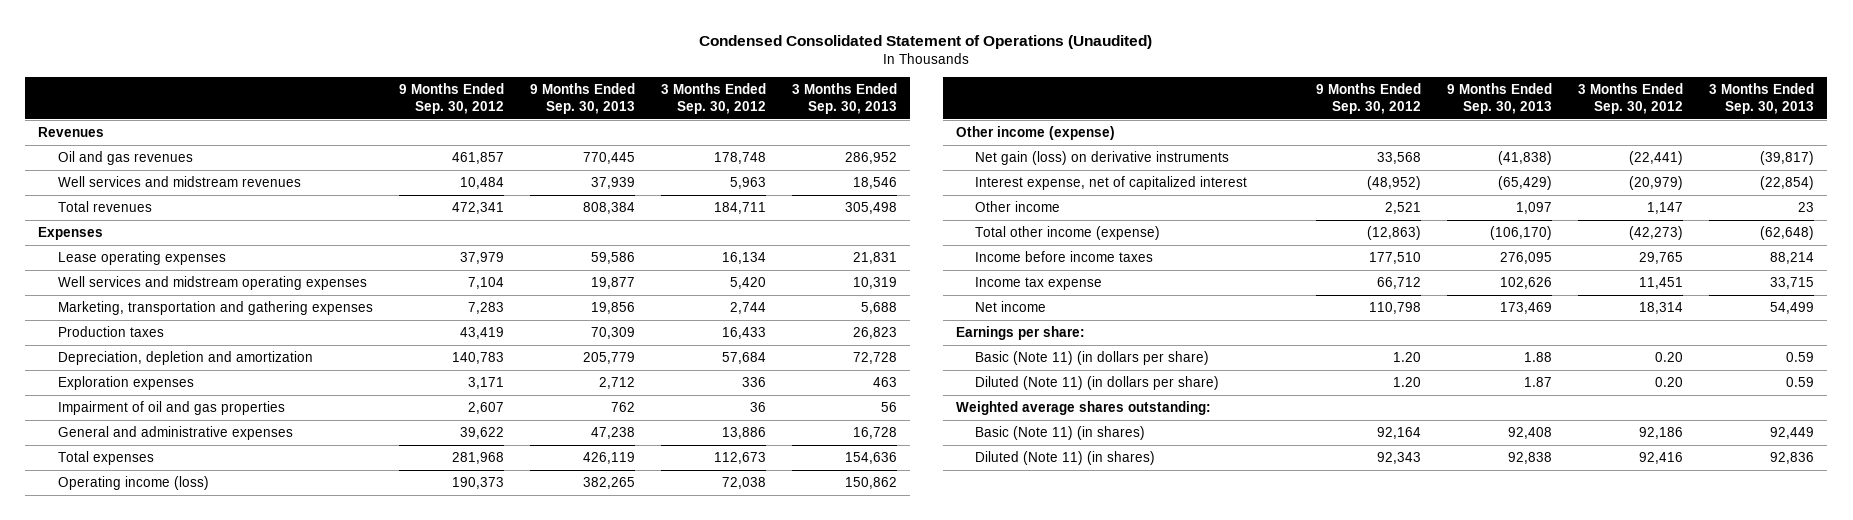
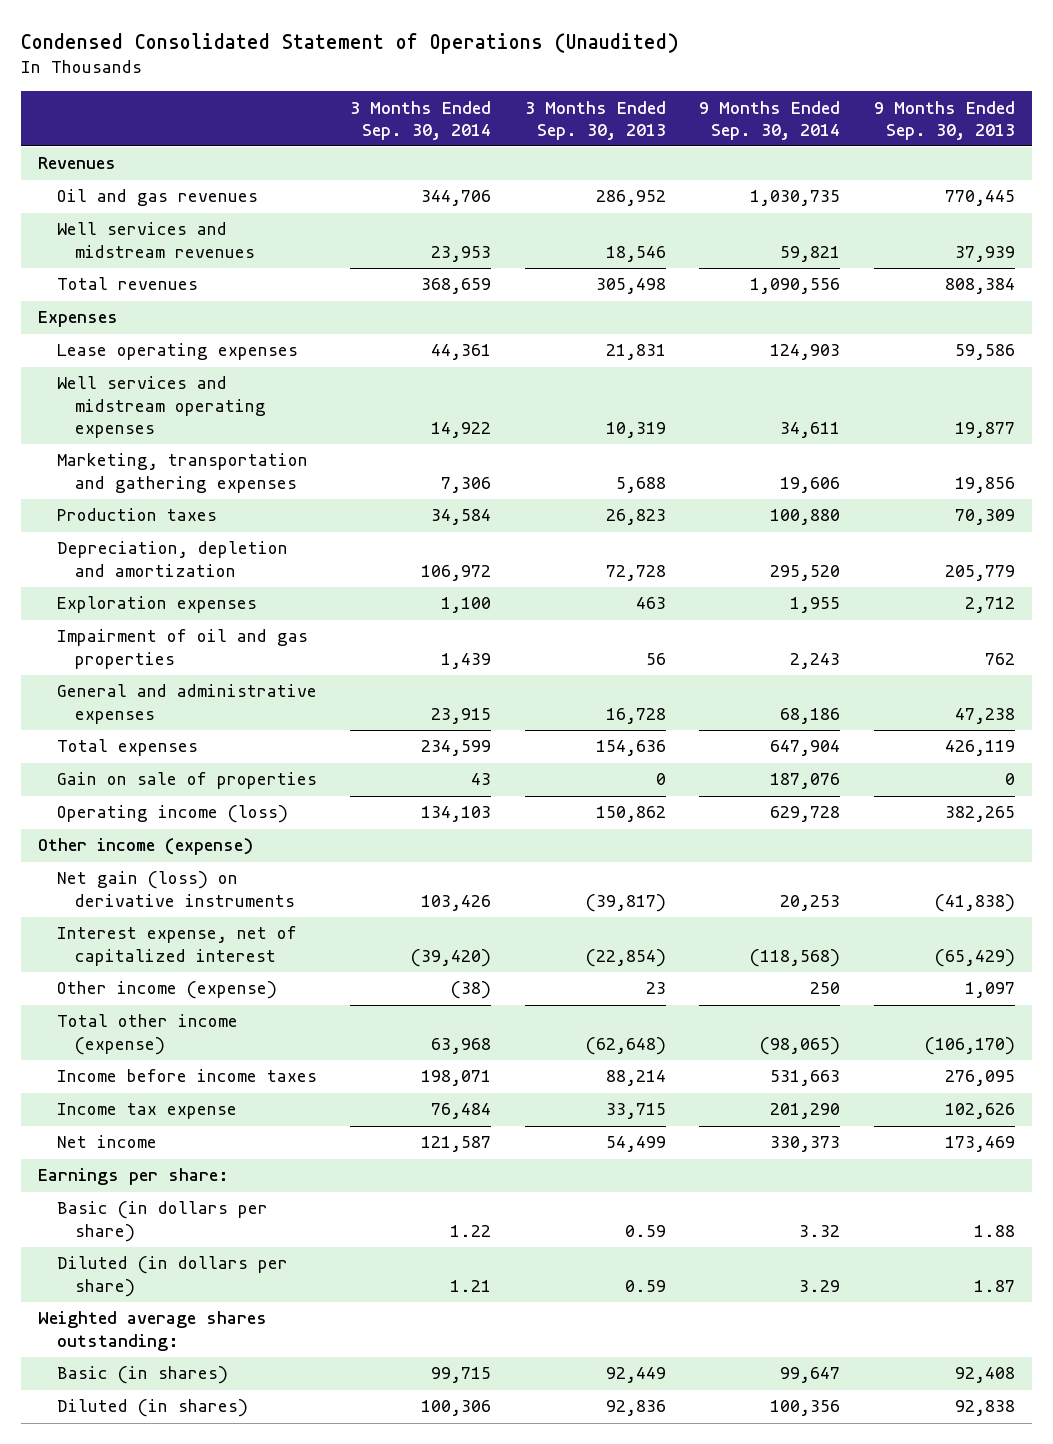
[398,83,504,114] 9 Months Ended Sep. 30, 2012 -> none
[660,83,766,114] 3 Months Ended Sep. 30, 2012 -> none
none -> [350,100,492,140] 3 Months Ended Sep. 30, 2014
none -> [699,100,841,140] 9 Months Ended Sep. 30, 2014
none -> [56,772,317,790] Gain on sale of properties
[975,201,1061,213] Other income -> [56,981,277,1000] Other income (expense)
[975,351,1210,366] Basic (Note 11) (in dollars per share) -> [56,1201,268,1242] Basic (in dollars per share)
[975,376,1220,391] Diluted (Note 11) (in dollars per share) -> [56,1256,288,1297] Diluted (in dollars per share)
[975,426,1146,441] Basic (Note 11) (in shares) -> [56,1366,228,1385] Basic (in shares)
[975,451,1156,466] Diluted (Note 11) (in shares) -> [56,1399,248,1418] Diluted (in shares)

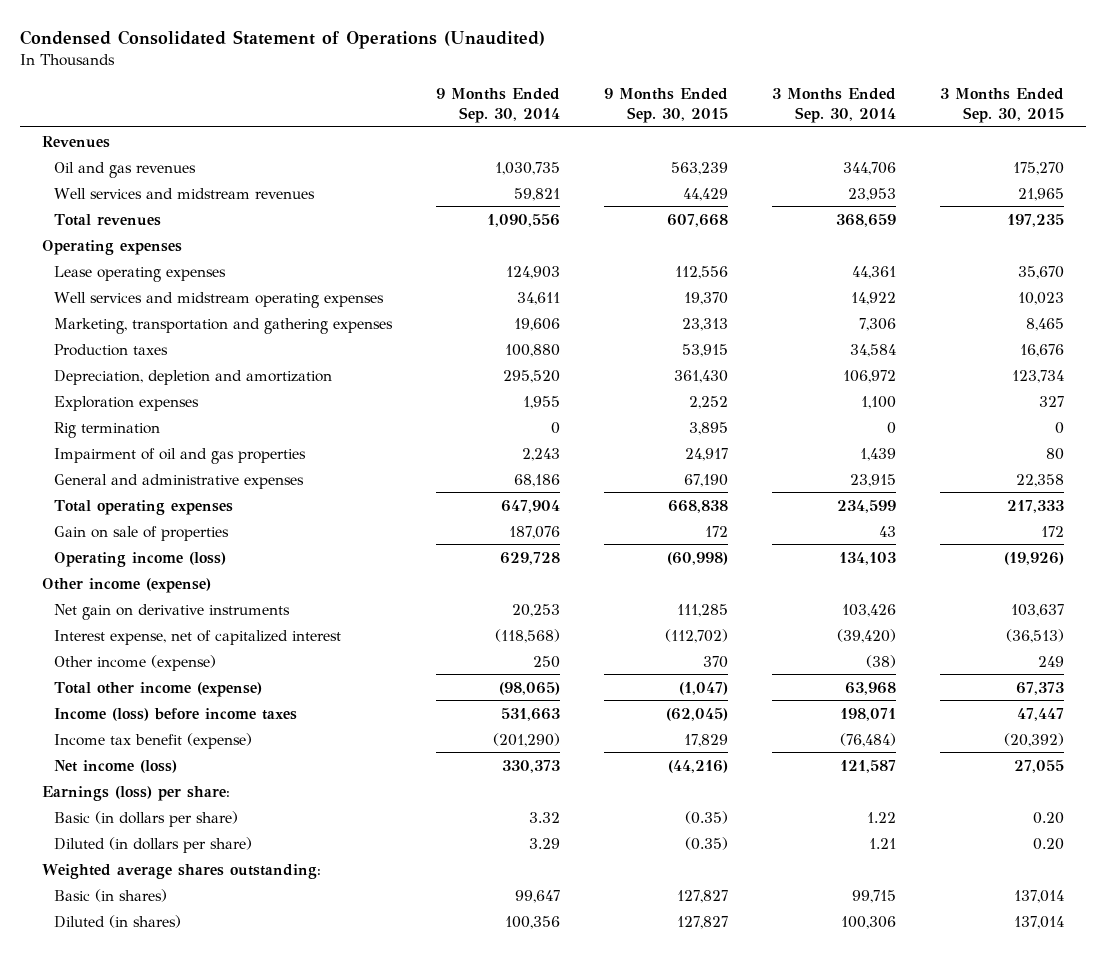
[524,100,666,140] 3 Months Ended Sep. 30, 2013 -> none
[873,100,1015,140] 9 Months Ended Sep. 30, 2013 -> none
none -> [603,88,728,124] 9 Months Ended Sep. 30, 2015
none -> [939,88,1064,124] 3 Months Ended Sep. 30, 2015
[38,311,119,328] Expenses -> [41,239,182,255] Operating expenses
none -> [53,421,160,438] Rig termination
[56,739,198,757] Total expenses -> [53,499,233,515] Total operating expenses
[56,871,296,907] Net gain (loss) on derivative instruments -> [53,603,290,620] Net gain on derivative instruments
[56,1069,317,1083] Income before income taxes -> [53,707,297,721] Income (loss) before income taxes
[56,1103,237,1120] Income tax expense -> [53,732,252,749] Income tax benefit (expense)
[431,1103,492,1120] 76,484 -> [839,732,896,747] (76,484)
[770,1103,841,1120] 201,290 -> [492,732,560,747] (201,290)
[56,1135,157,1149] Net income -> [53,759,177,773] Net income (loss)
[38,1168,230,1186] Earnings per share: -> [41,785,230,801] Earnings (loss) per share:

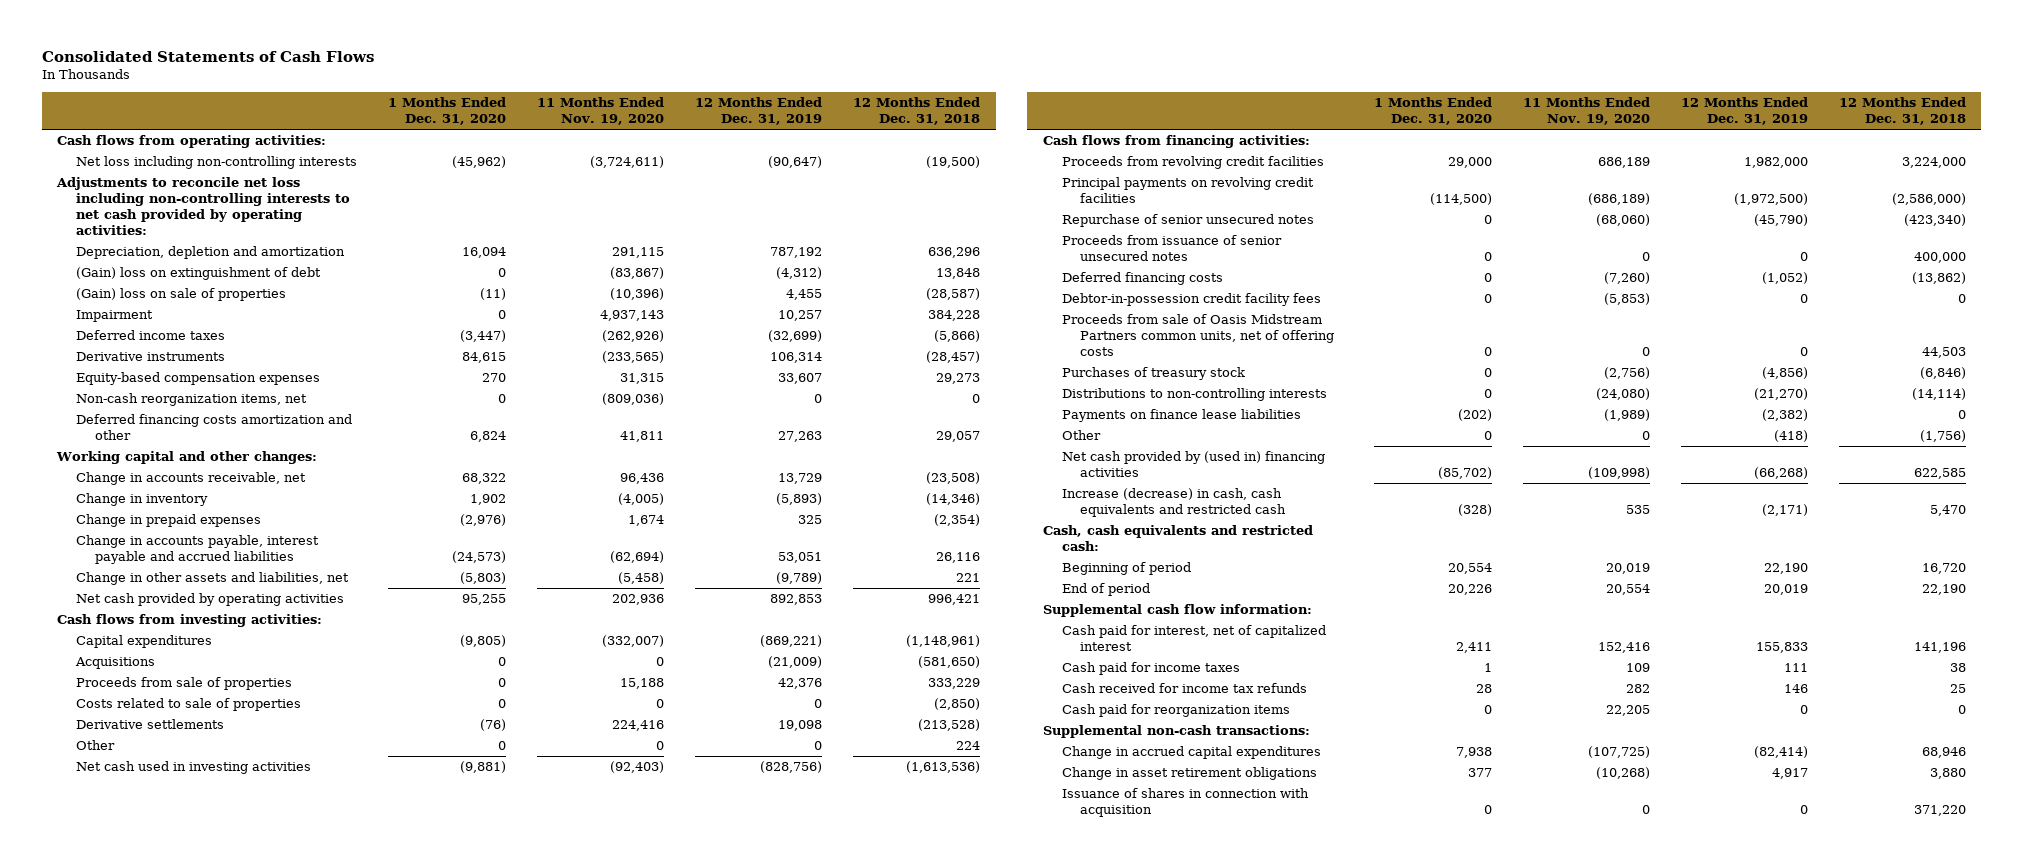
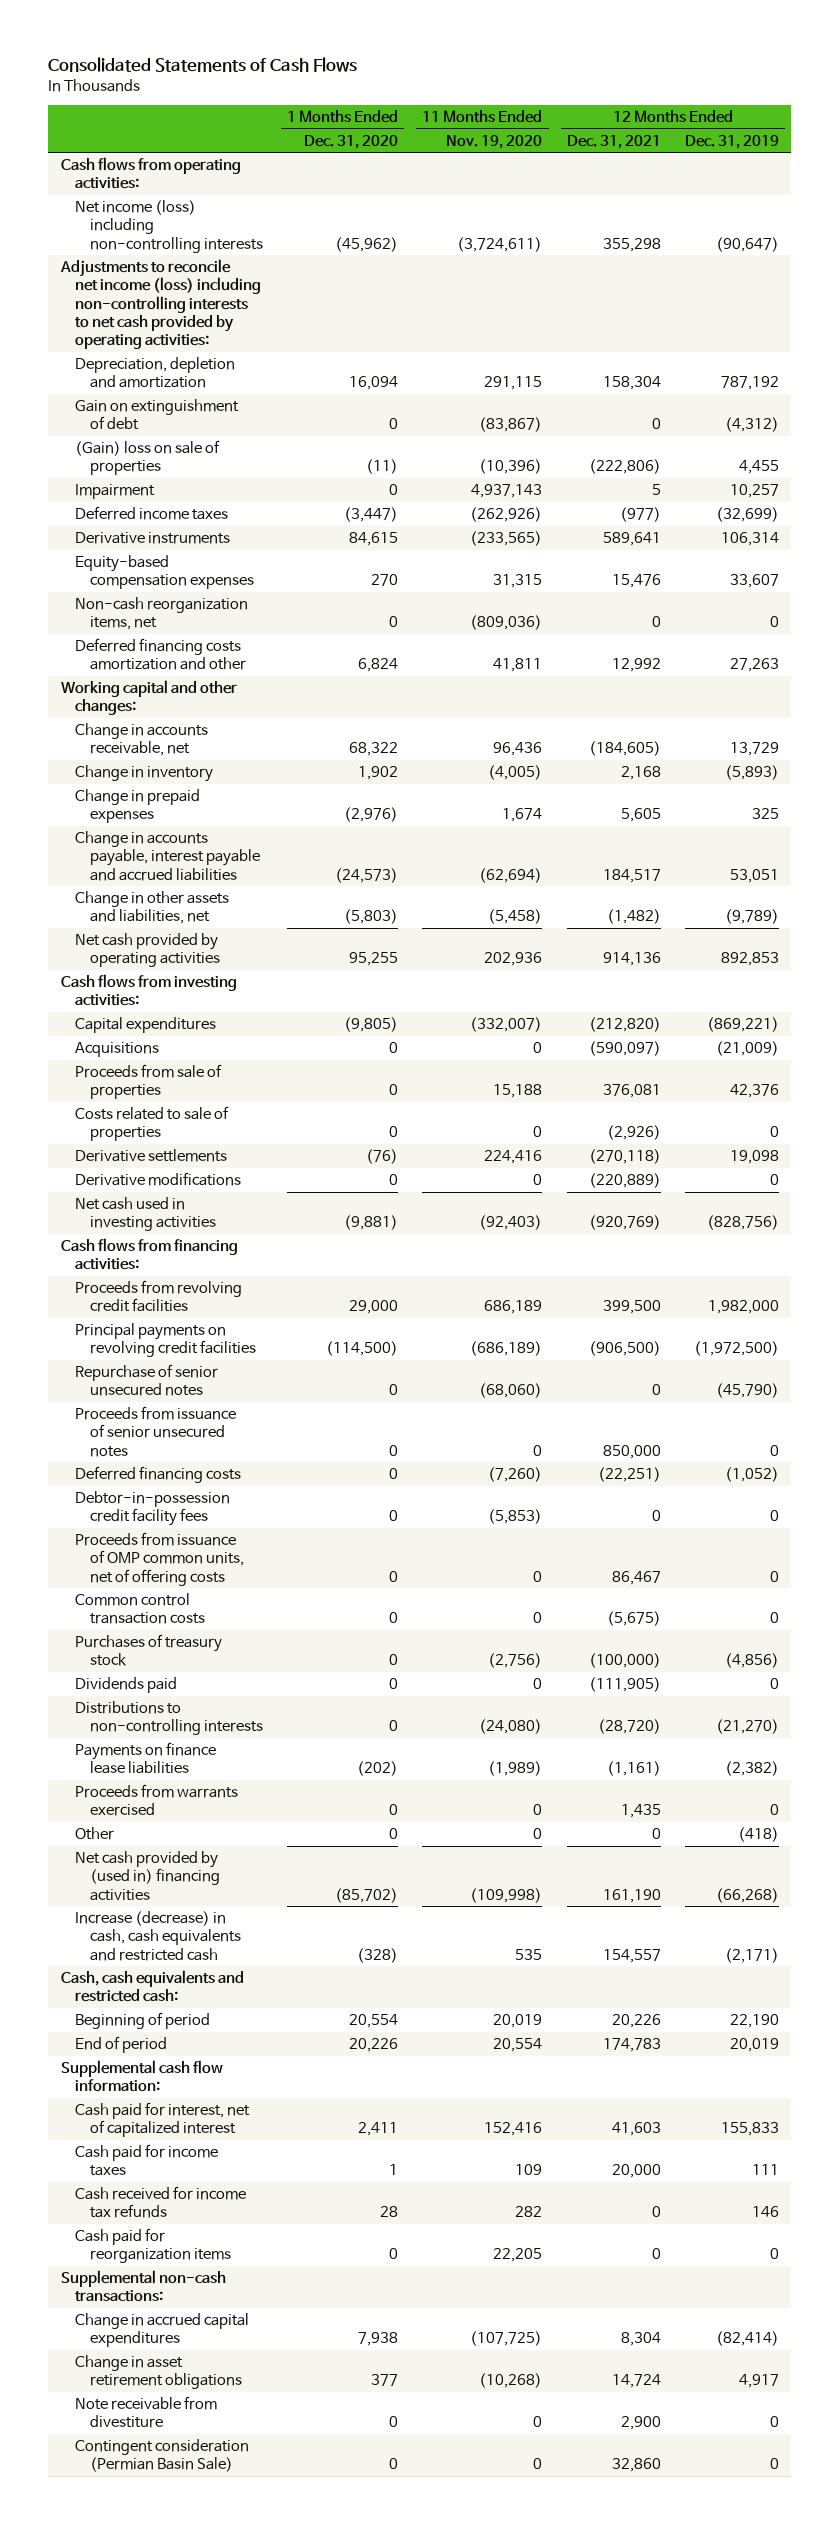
[853,97,981,126] 12 Months Ended Dec. 31, 2018 -> none
none -> [566,134,661,149] Dec. 31, 2021
[76,156,358,170] Net loss including non-controlling interests -> [75,200,263,253] Net income (loss) including non-controlling interests
[56,177,351,236] Adjustments to reconcile net loss including non-controlling interests to net cash provided by operating activities: -> [59,259,262,350] Adjustments to reconcile net income (loss) including non-controlling interests to net cash provided by operating activities:
[76,267,322,281] (Gain) loss on extinguishment of debt -> [75,399,240,431] Gain on extinguishment of debt
[76,740,116,751] Other -> none
none -> [75,1172,242,1187] Derivative modifications
[1061,314,1335,357] Proceeds from sale of Oasis Midstream Partners common units, net of offering costs -> [75,1532,244,1586] Proceeds from issuance of OMP common units, net of offering costs
none -> [75,1593,205,1625] Common control transaction costs
none -> [75,1677,178,1694] Dividends paid
none -> [75,1784,239,1817] Proceeds from warrants exercised
[1061,788,1309,818] Issuance of shares in connection with acquisition -> none
none -> [75,2396,218,2429] Note receivable from divestiture
none -> [75,2439,250,2473] Contingent consideration (Permian Basin Sale)

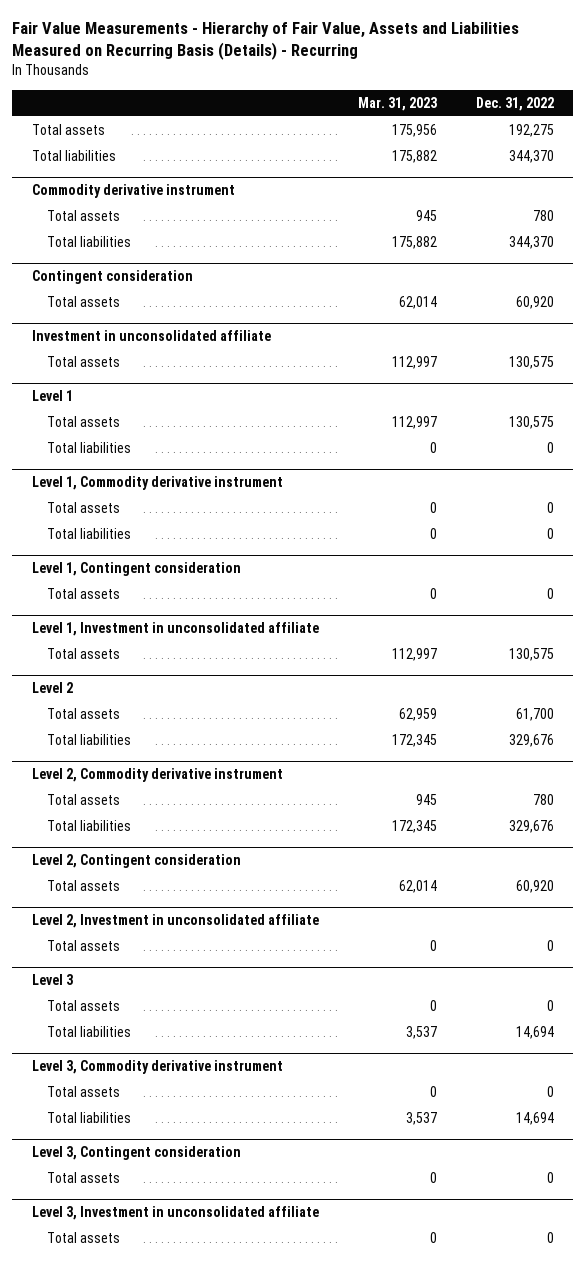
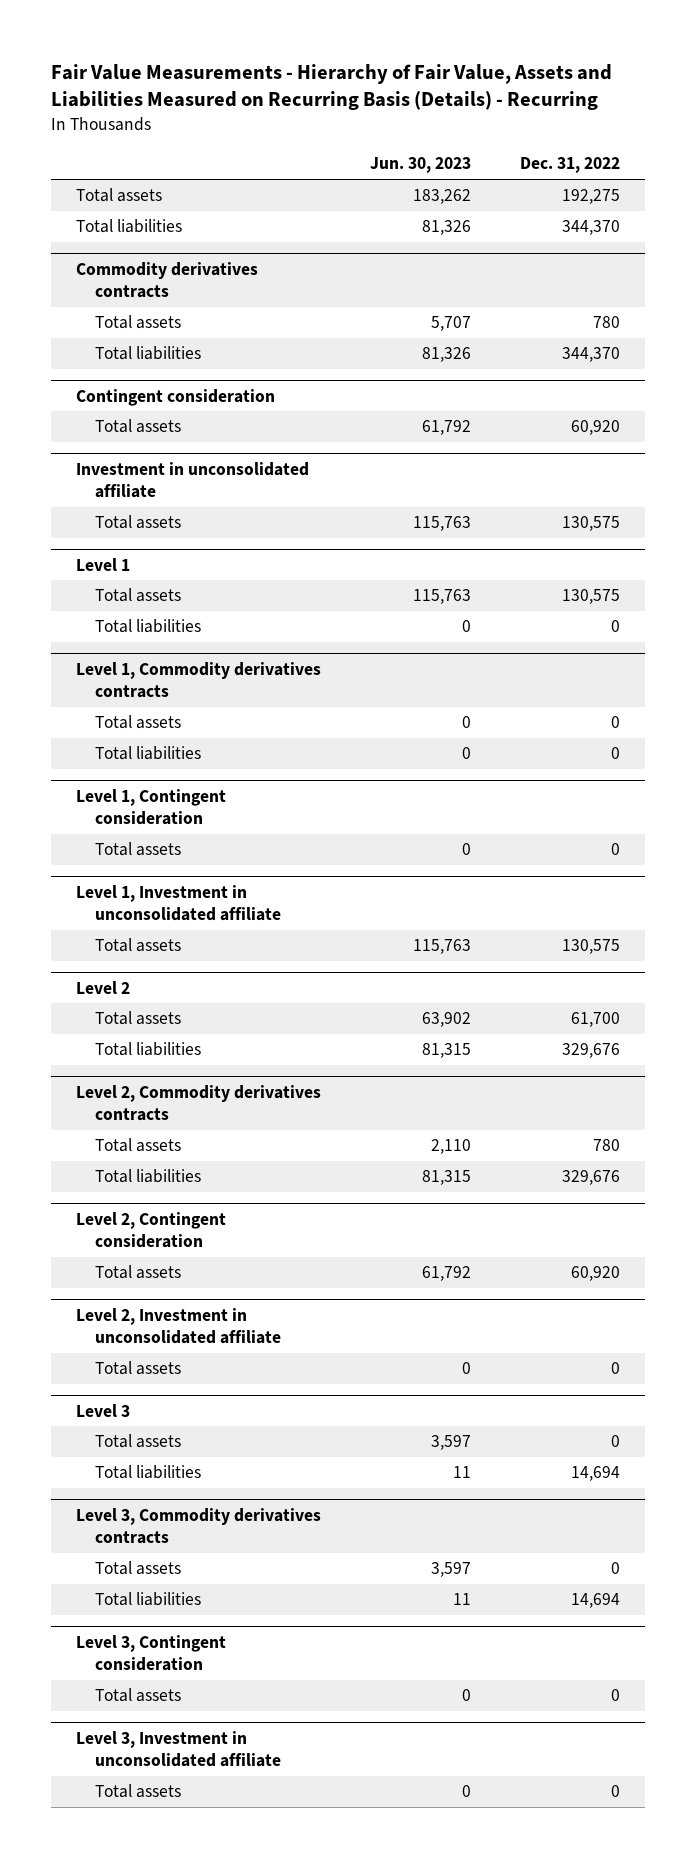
[357,96,437,111] Mar. 31, 2023 -> none
none -> [369,157,471,174] Jun. 30, 2023
[31,184,235,199] Commodity derivative instrument -> [75,261,258,299] Commodity derivatives contracts
[31,476,283,491] Level 1, Commodity derivative instrument -> none
none -> [75,661,321,699] Level 1, Commodity derivatives contracts
[31,768,283,783] Level 2, Commodity derivative instrument -> none
none -> [75,1084,321,1122] Level 2, Commodity derivatives contracts
[31,1060,283,1075] Level 3, Commodity derivative instrument -> none
none -> [75,1507,321,1545] Level 3, Commodity derivatives contracts

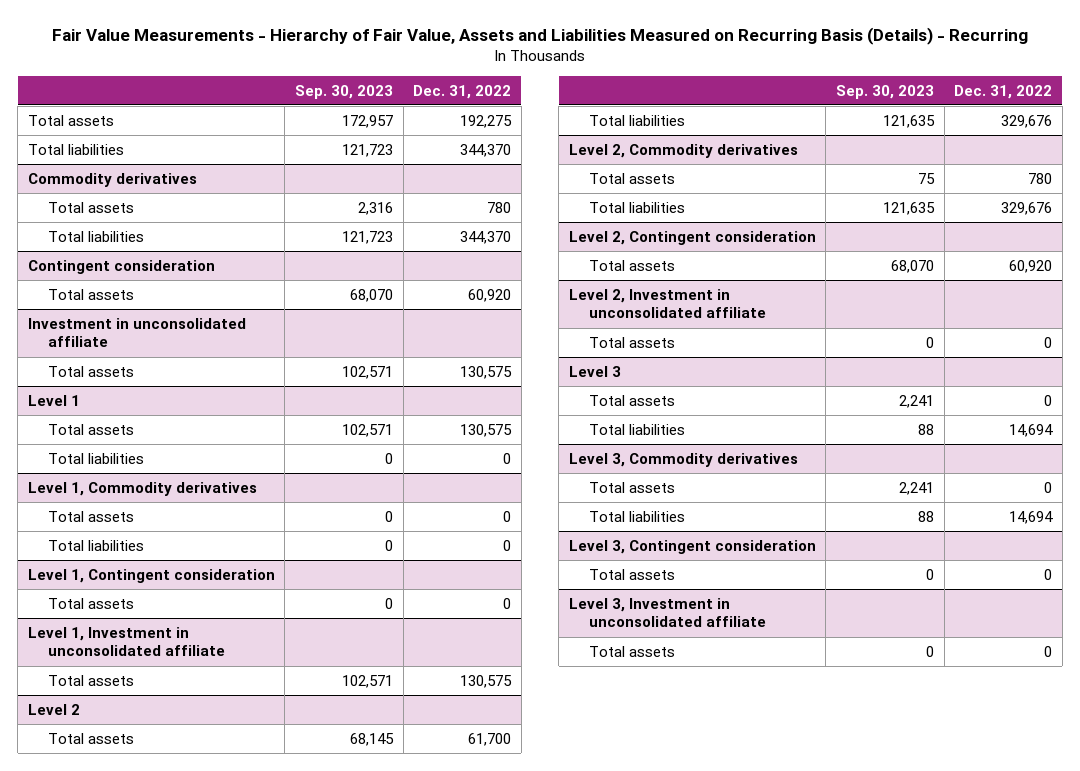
[369,157,471,174] Jun. 30, 2023 -> none
none -> [295,84,394,99] Sep. 30, 2023
[75,261,258,299] Commodity derivatives contracts -> [27,172,197,187] Commodity derivatives
[75,661,321,699] Level 1, Commodity derivatives contracts -> [27,481,257,496] Level 1, Commodity derivatives
[75,1084,321,1122] Level 2, Commodity derivatives contracts -> [568,143,798,158] Level 2, Commodity derivatives
[75,1507,321,1545] Level 3, Commodity derivatives contracts -> [568,452,798,467] Level 3, Commodity derivatives

